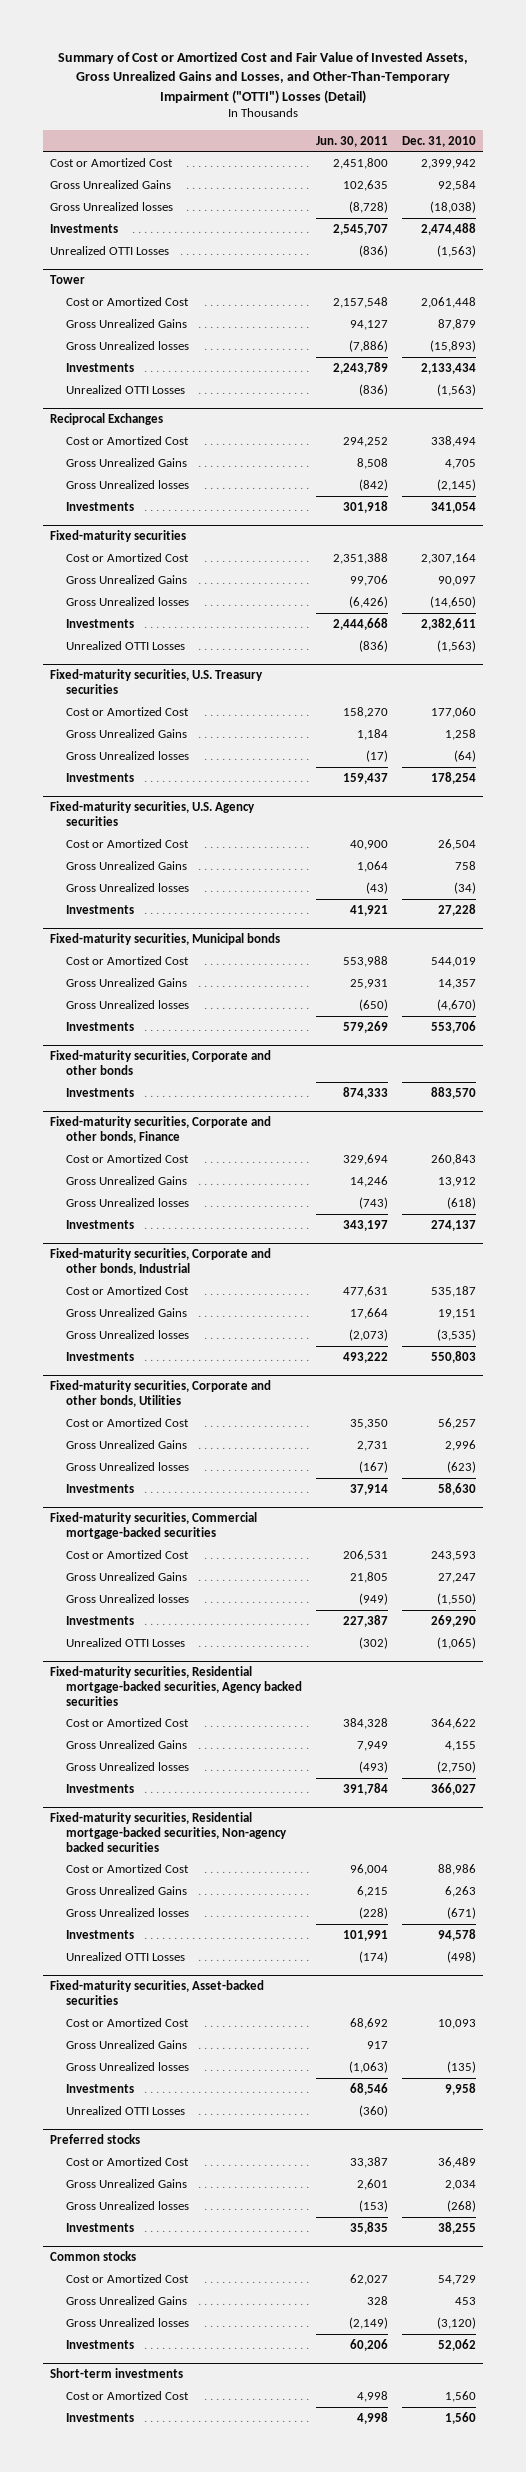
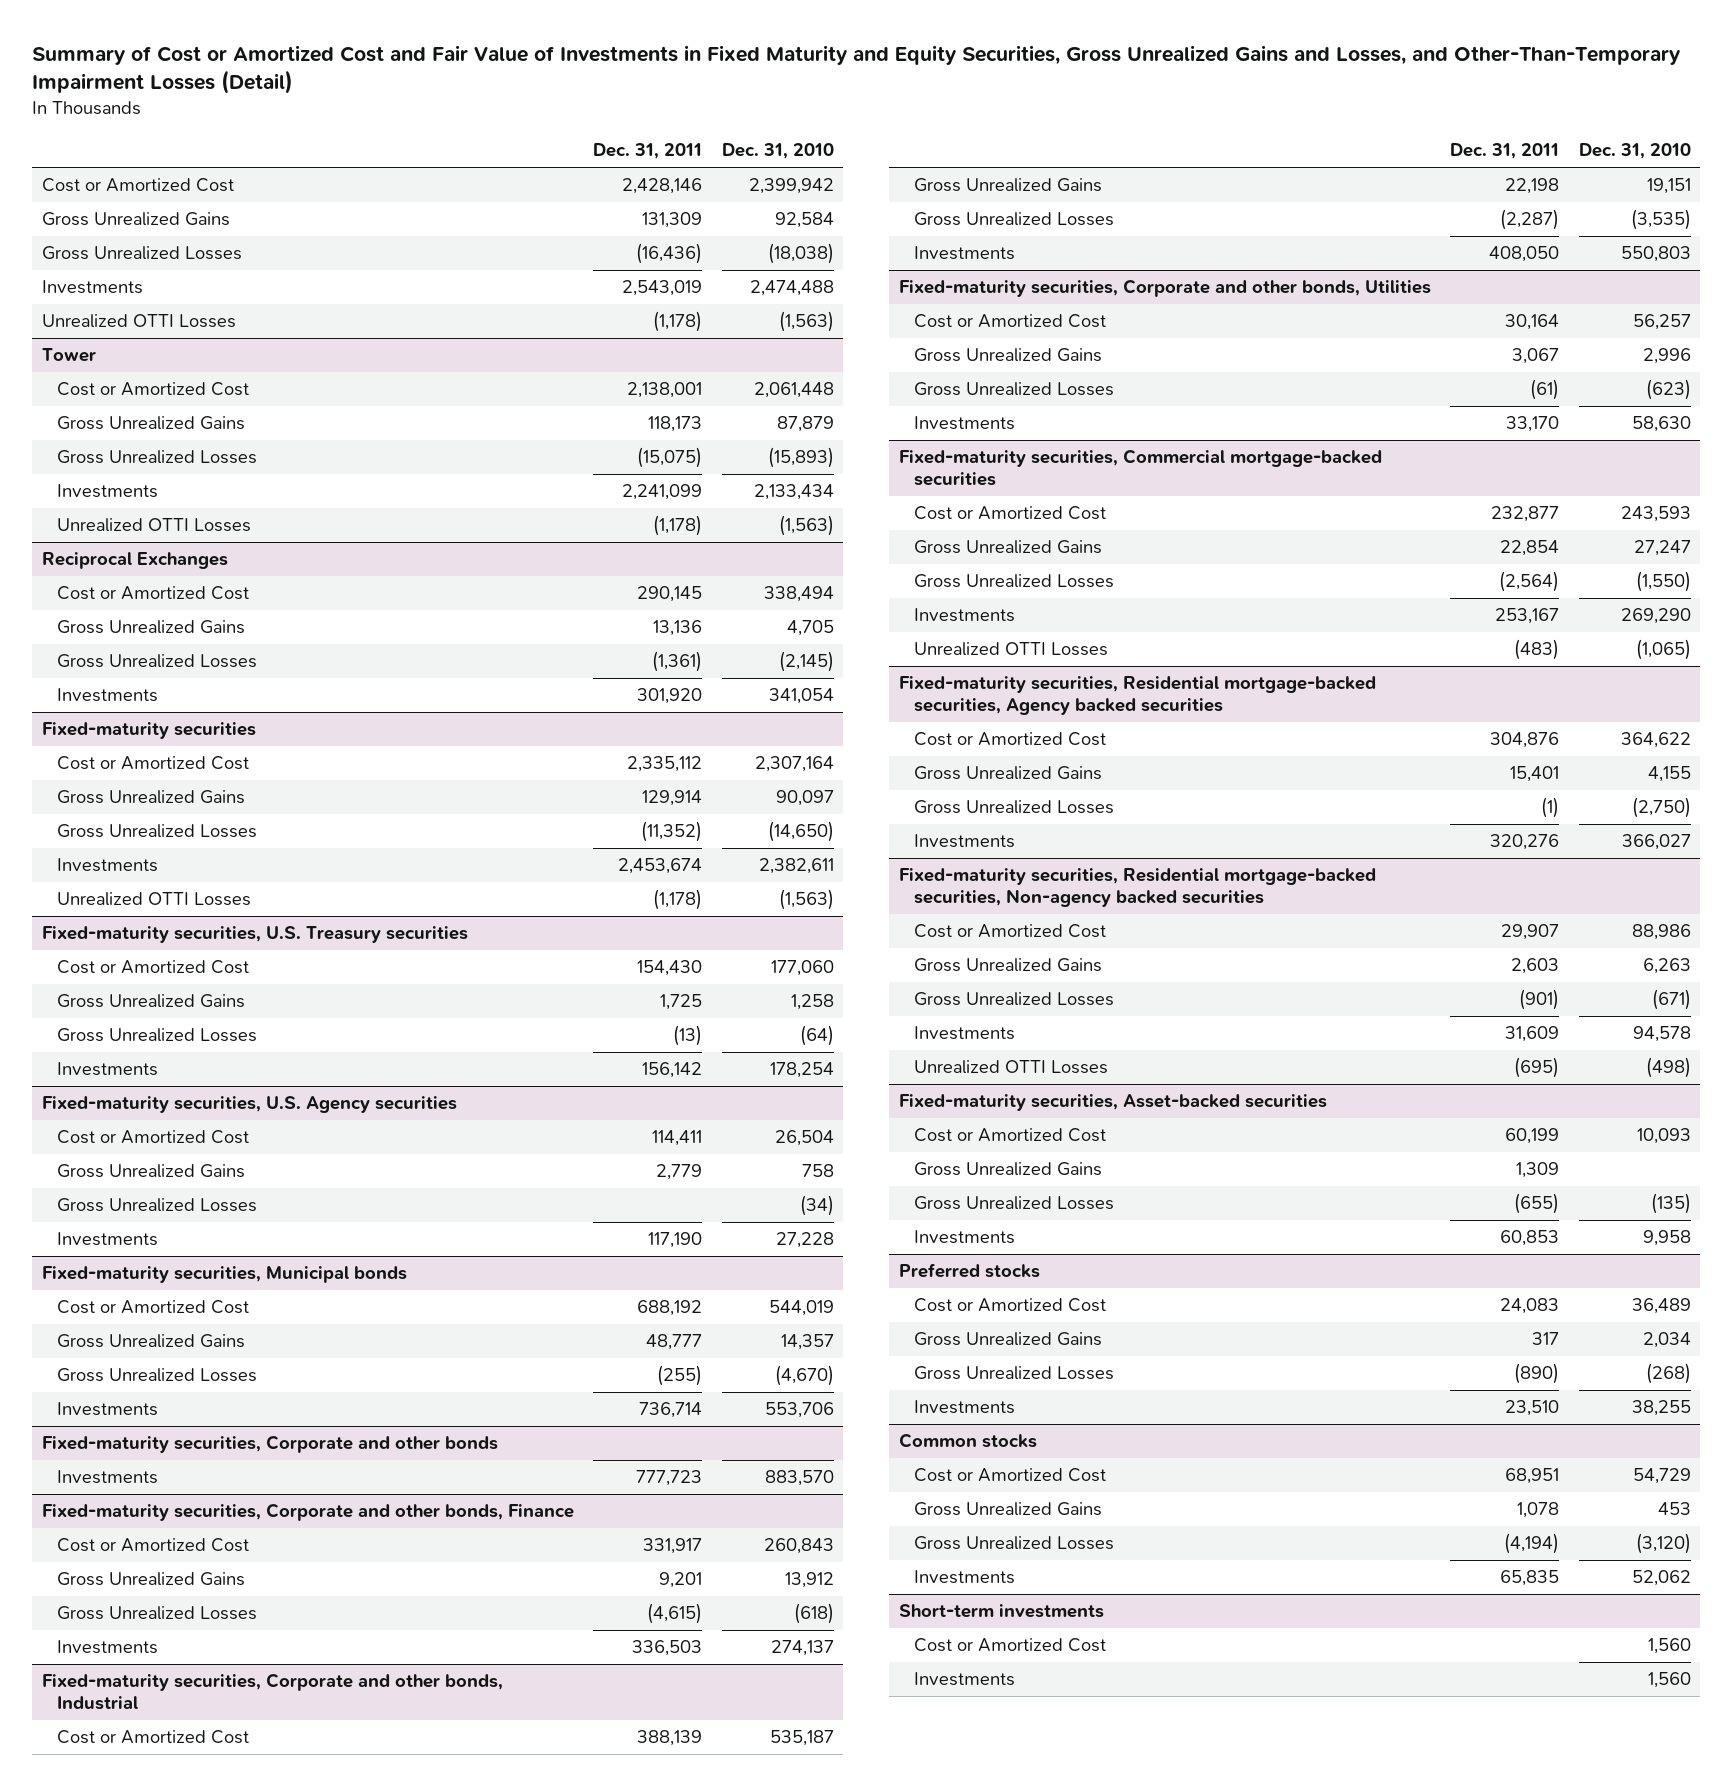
[58,52,469,104] Summary of Cost or Amortized Cost and Fair Value of Invested Assets, Gross Unrealized Gains and Losses, and Other-Than-Temporary Impairment ("OTTI") Losses (Detail) -> [32,44,1682,95] Summary of Cost or Amortized Cost and Fair Value of Investments in Fixed Maturity and Equity Securities, Gross Unrealized Gains and Losses, and Other-Than-Temporary Impairment Losses (Detail)
[315,135,388,147] Jun. 30, 2011 -> none
none -> [593,143,703,160] Dec. 31, 2011
[49,201,173,211] Gross Unrealized losses -> [41,246,242,261] Gross Unrealized Losses
[65,340,189,350] Gross Unrealized losses -> [57,450,258,465] Gross Unrealized Losses
[65,479,189,489] Gross Unrealized losses -> [57,654,258,669] Gross Unrealized Losses
[65,596,189,606] Gross Unrealized losses -> [57,824,258,839] Gross Unrealized Losses
[65,750,189,760] Gross Unrealized losses -> [57,1028,258,1043] Gross Unrealized Losses
[65,882,189,892] Gross Unrealized losses -> [57,1198,258,1213] Gross Unrealized Losses
[65,999,189,1009] Gross Unrealized losses -> [57,1368,258,1383] Gross Unrealized Losses
[65,1197,189,1207] Gross Unrealized losses -> [57,1606,258,1621] Gross Unrealized Losses
[65,1329,189,1339] Gross Unrealized losses -> [914,212,1115,227] Gross Unrealized Losses
[65,1461,189,1471] Gross Unrealized losses -> [914,382,1115,397] Gross Unrealized Losses
[65,1593,189,1603] Gross Unrealized losses -> [914,574,1115,589] Gross Unrealized Losses
[65,1761,189,1771] Gross Unrealized losses -> [914,800,1115,815] Gross Unrealized Losses
[65,1907,189,1917] Gross Unrealized losses -> [914,992,1115,1007] Gross Unrealized Losses
[65,2061,189,2071] Gross Unrealized losses -> [914,1196,1115,1211] Gross Unrealized Losses
[65,2105,185,2115] Unrealized OTTI Losses -> none
[65,2200,189,2210] Gross Unrealized losses -> [914,1366,1115,1381] Gross Unrealized Losses
[65,2317,189,2327] Gross Unrealized losses -> [914,1536,1115,1551] Gross Unrealized Losses

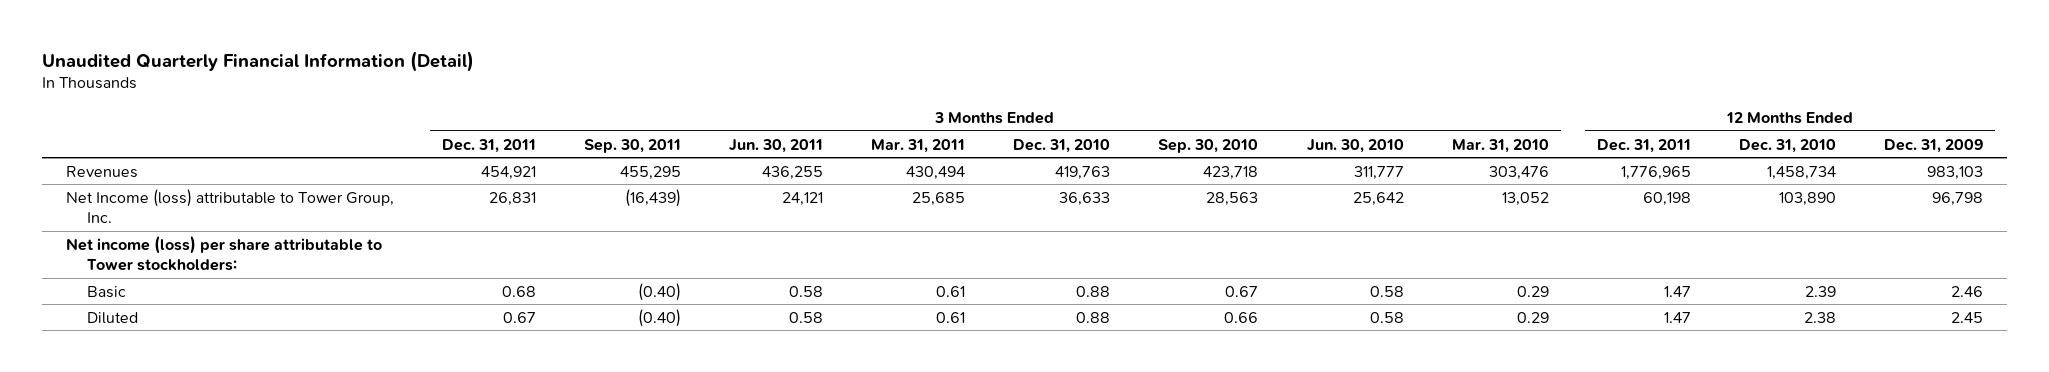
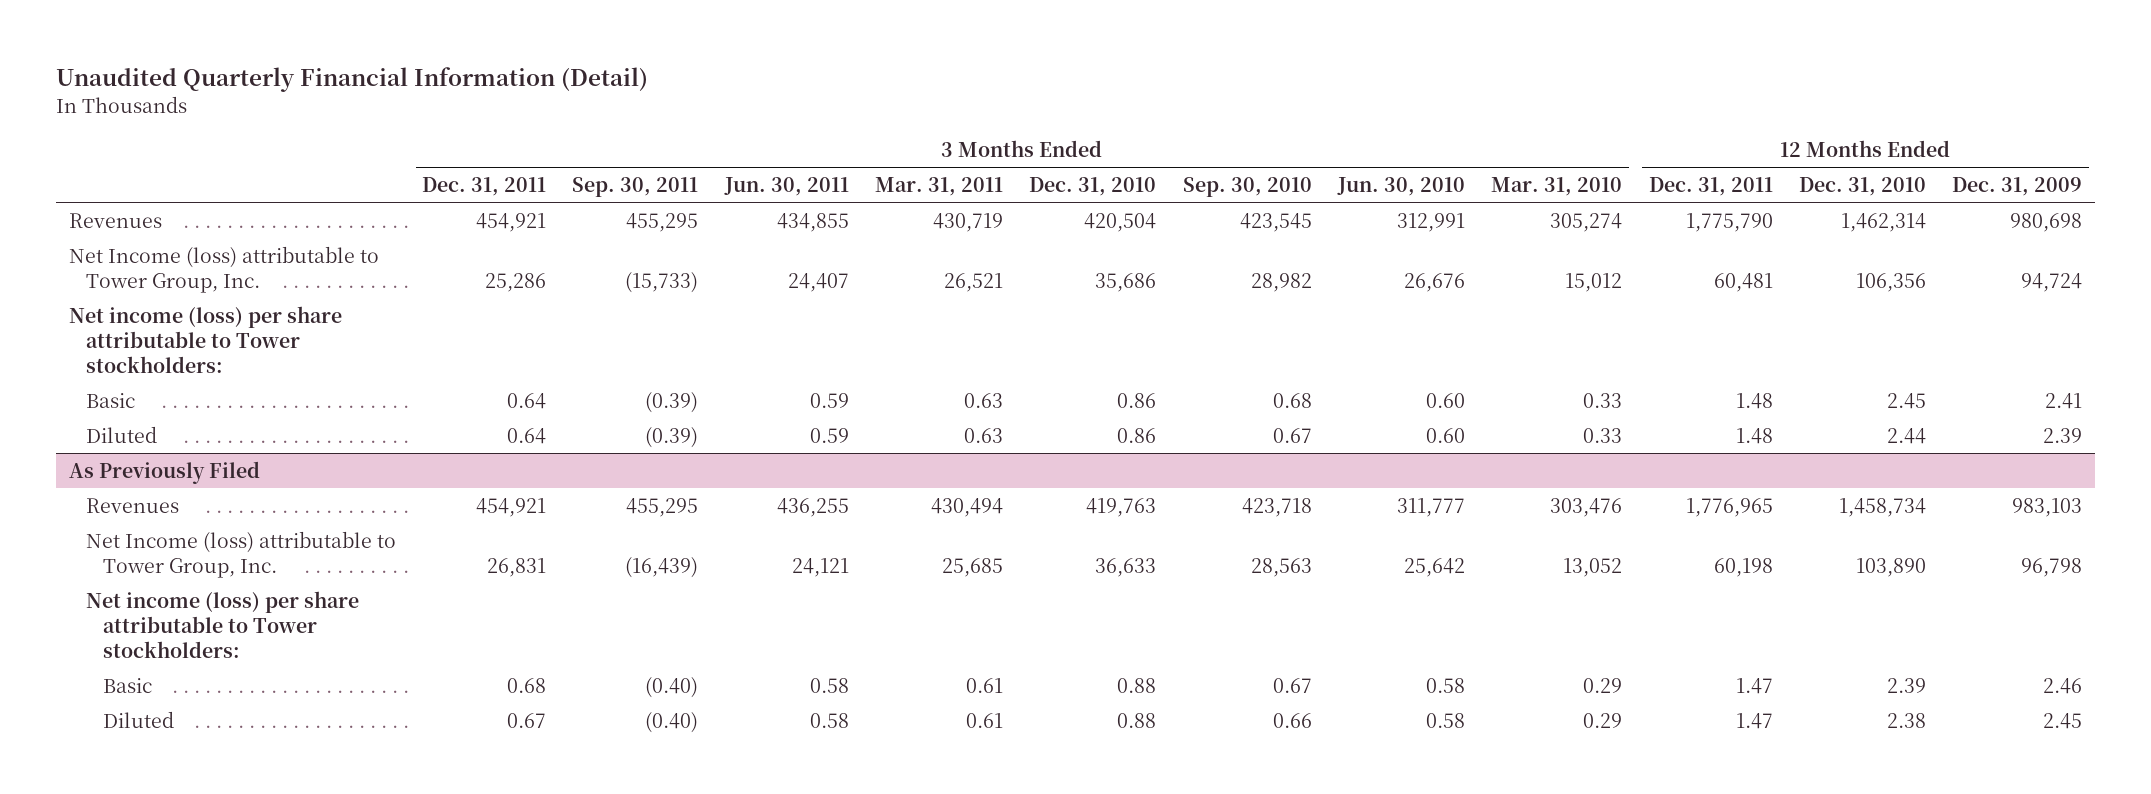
none -> [69,212,163,228] Revenues
none -> [69,245,380,293] Net Income (loss) attributable to Tower Group, Inc.
none -> [69,305,343,373] Net income (loss) per share attributable to Tower stockholders:
none -> [85,392,135,408] Basic
none -> [85,425,157,443] Diluted
none -> [69,460,261,484] As Previously Filed

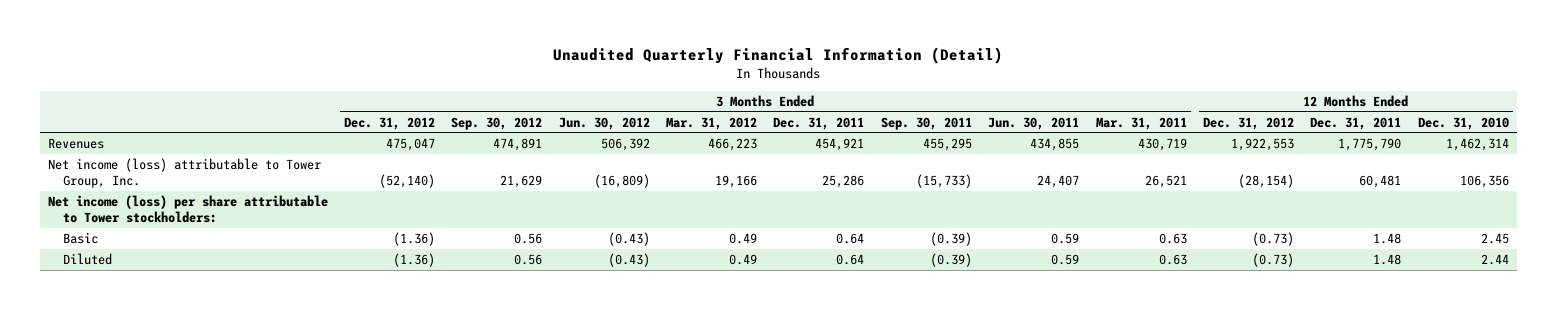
[1029,177,1157,197] Dec. 31, 2010 -> none
[1182,177,1312,198] Sep. 30, 2010 -> none
[1336,177,1465,197] Jun. 30, 2010 -> none
[1491,177,1623,197] Mar. 31, 2010 -> none
[1952,177,2083,197] Dec. 31, 2009 -> none
none -> [344,116,436,130] Dec. 31, 2012
none -> [451,116,543,130] Sep. 30, 2012
none -> [558,116,650,130] Jun. 30, 2012
none -> [666,116,758,130] Mar. 31, 2012
none -> [1202,116,1294,130] Dec. 31, 2012
[69,245,380,293] Net Income (loss) attributable to Tower Group, Inc. -> [47,158,321,189] Net income (loss) attributable to Tower Group, Inc.
[69,460,261,484] As Previously Filed -> none
[85,497,179,513] Revenues -> none
[85,530,396,578] Net Income (loss) attributable to Tower Group, Inc. -> none
[85,590,359,658] Net income (loss) per share attributable to Tower stockholders: -> none
[102,677,152,693] Basic -> none
[102,710,174,728] Diluted -> none

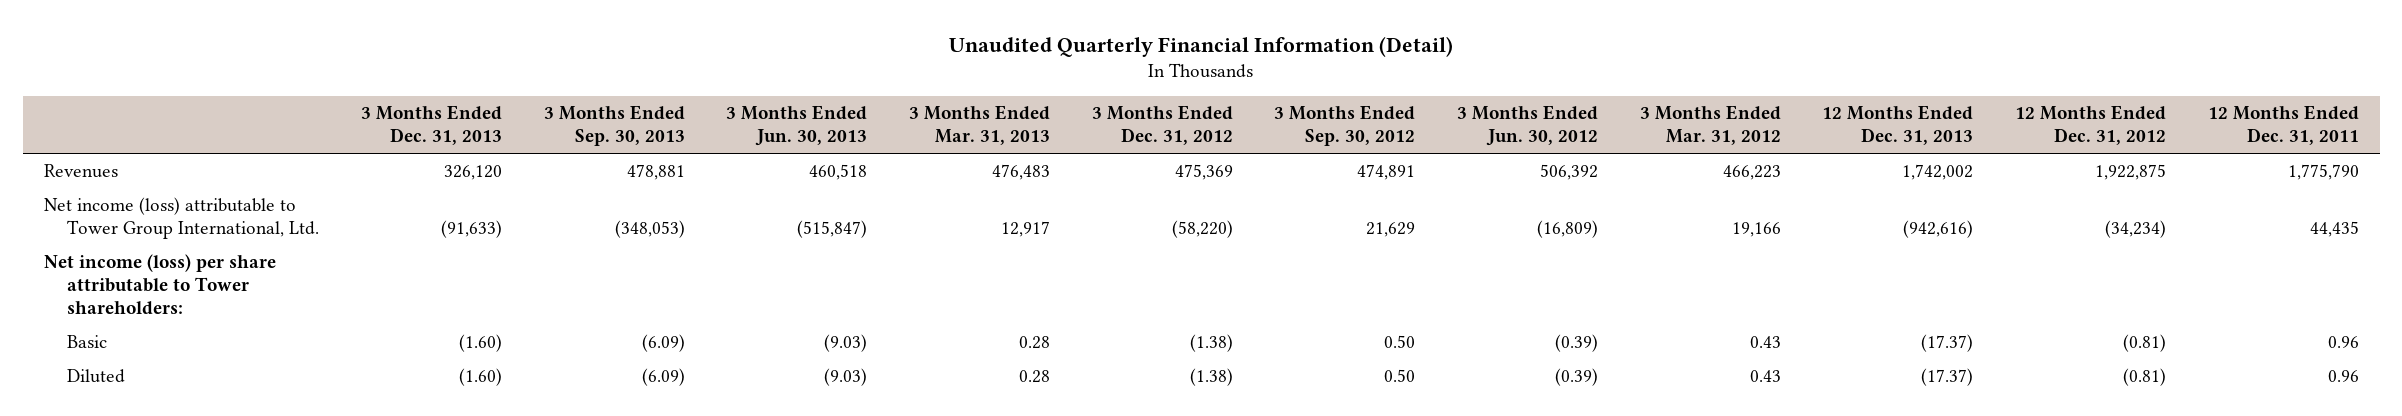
[773,116,865,130] Dec. 31, 2011 -> none
[880,116,972,130] Sep. 30, 2011 -> none
[988,116,1080,130] Jun. 30, 2011 -> none
[1095,116,1187,130] Mar. 31, 2011 -> none
[1417,116,1509,130] Dec. 31, 2010 -> none
none -> [361,105,503,146] 3 Months Ended Dec. 31, 2013
none -> [543,105,685,147] 3 Months Ended Sep. 30, 2013
none -> [726,105,868,147] 3 Months Ended Jun. 30, 2013
none -> [909,105,1051,146] 3 Months Ended Mar. 31, 2013
none -> [1822,105,1974,146] 12 Months Ended Dec. 31, 2013
[386,138,436,152] 475,047 -> [1174,164,1233,181] 475,369
[1230,138,1294,152] 1,922,553 -> [2095,164,2167,181] 1,922,875
[47,158,321,189] Net income (loss) attributable to Tower Group, Inc. -> [43,197,320,240] Net income (loss) attributable to Tower Group International, Ltd.
[379,174,436,189] (52,140) -> [1171,220,1233,239] (58,220)
[1237,174,1294,189] (28,154) -> [2105,220,2167,239] (34,234)
[1359,175,1402,189] 60,481 -> [2309,221,2359,238] 44,435
[47,195,328,224] Net income (loss) per share attributable to Tower stockholders: -> [43,254,276,316] Net income (loss) per share attributable to Tower shareholders:
[393,232,436,247] (1.36) -> [1189,334,1233,353] (1.38)
[514,233,543,245] 0.56 -> [1384,335,1416,349] 0.50
[607,232,650,247] (0.43) -> [1555,334,1599,353] (0.39)
[729,233,758,245] 0.49 -> [1749,336,1781,349] 0.43
[1251,232,1294,247] (0.73) -> [2123,334,2167,353] (0.81)
[1373,233,1402,245] 1.48 -> [2327,336,2359,349] 0.96
[393,253,436,268] (1.36) -> [1189,368,1233,387] (1.38)
[514,254,543,266] 0.56 -> [1384,369,1416,383] 0.50
[607,253,650,268] (0.43) -> [1555,368,1599,387] (0.39)
[729,254,758,266] 0.49 -> [1749,370,1781,383] 0.43
[1251,253,1294,268] (0.73) -> [2123,368,2167,387] (0.81)
[1373,254,1402,266] 1.48 -> [2327,370,2359,383] 0.96

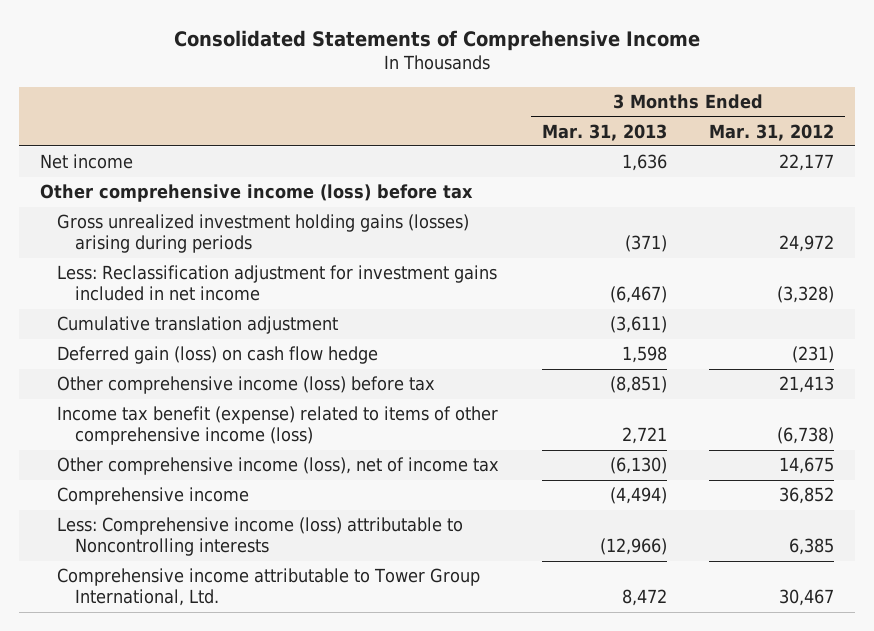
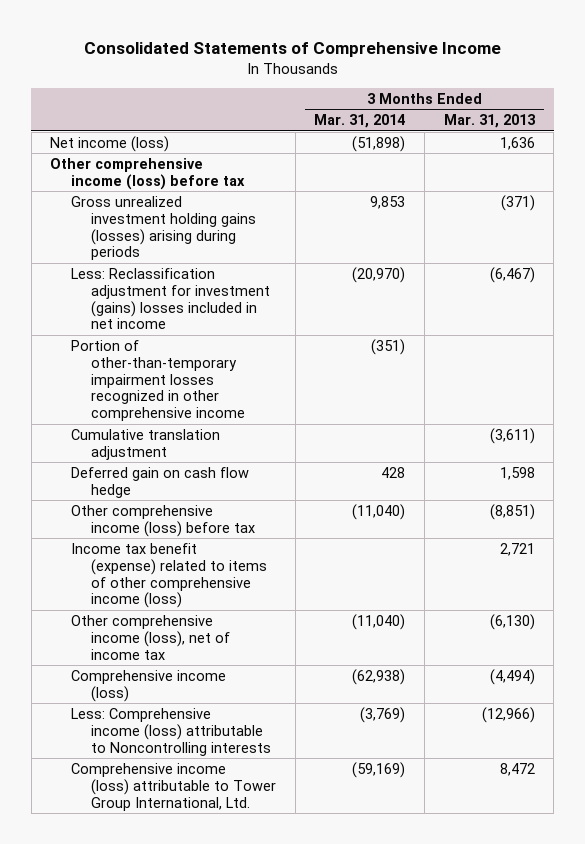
[708,123,834,141] Mar. 31, 2012 -> none
none -> [314,114,406,129] Mar. 31, 2014
[39,154,133,170] Net income -> [50,135,170,152] Net income (loss)
[57,265,498,302] Less: Reclassification adjustment for investment gains included in net income -> [70,267,270,330] Less: Reclassification adjustment for investment (gains) losses included in net income
none -> [70,339,245,422] Portion of other-than-temporary impairment losses recognized in other comprehensive income
[57,346,379,365] Deferred gain (loss) on cash flow hedge -> [70,466,249,498] Deferred gain on cash flow hedge
[57,487,250,506] Comprehensive income -> [70,669,226,702] Comprehensive income (loss)
[57,568,481,607] Comprehensive income attributable to Tower Group International, Ltd. -> [70,762,276,811] Comprehensive income (loss) attributable to Tower Group International, Ltd.

